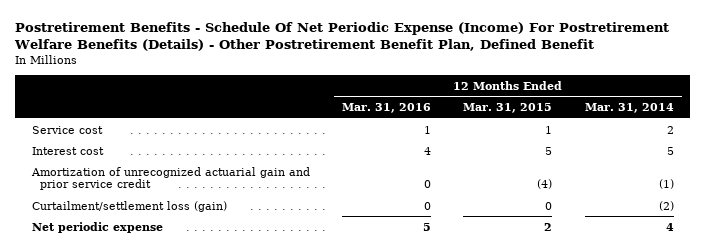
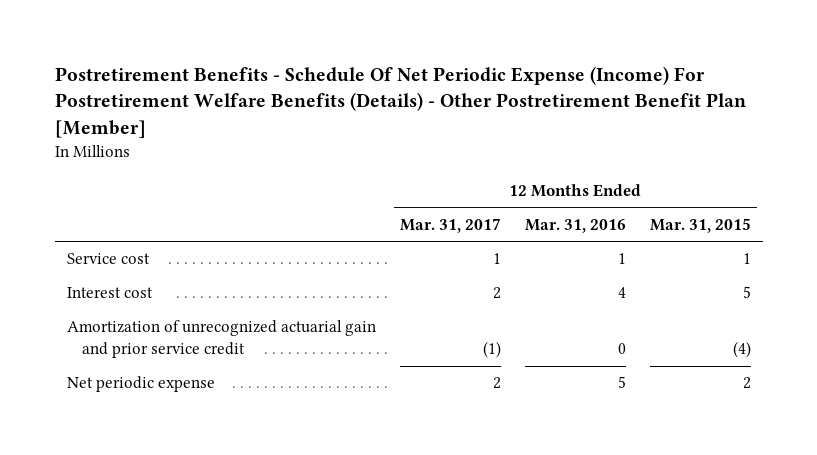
[14,22,670,52] Postretirement Benefits - Schedule Of Net Periodic Expense (Income) For Postretirement Welfare Benefits (Details) - Other Postretirement Benefit Plan, Defined Benefit -> [54,65,746,138] Postretirement Benefits - Schedule Of Net Periodic Expense (Income) For Postretirement Welfare Benefits (Details) - Other Postretirement Benefit Plan [Member]
[584,103,674,114] Mar. 31, 2014 -> none
none -> [399,217,501,233] Mar. 31, 2017
[31,200,227,212] Curtailment/settlement loss (gain) -> none

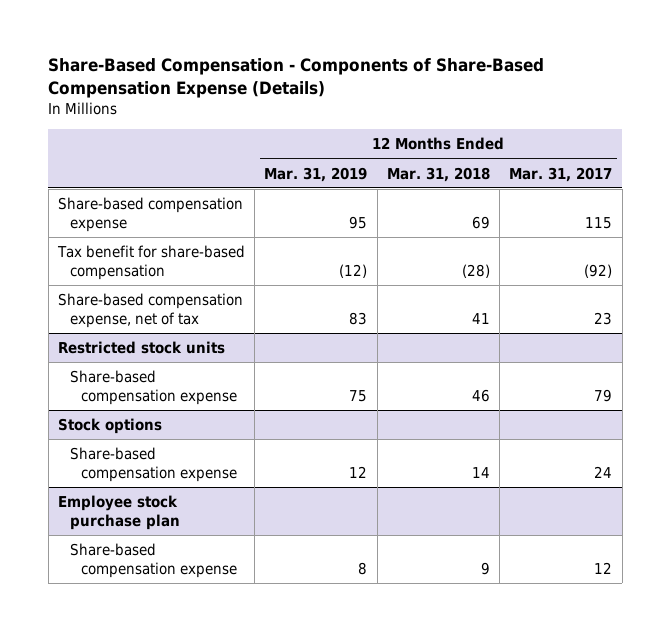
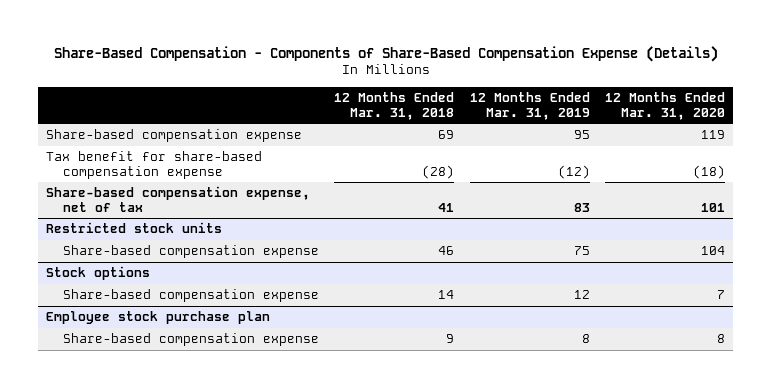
[509,166,613,182] Mar. 31, 2017 -> none
none -> [605,91,726,120] 12 Months Ended Mar. 31, 2020
[56,245,245,281] Tax benefit for share-based compensation -> [46,151,263,179] Tax benefit for share-based compensation expense

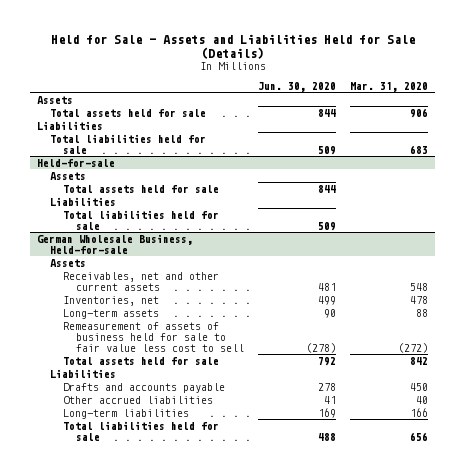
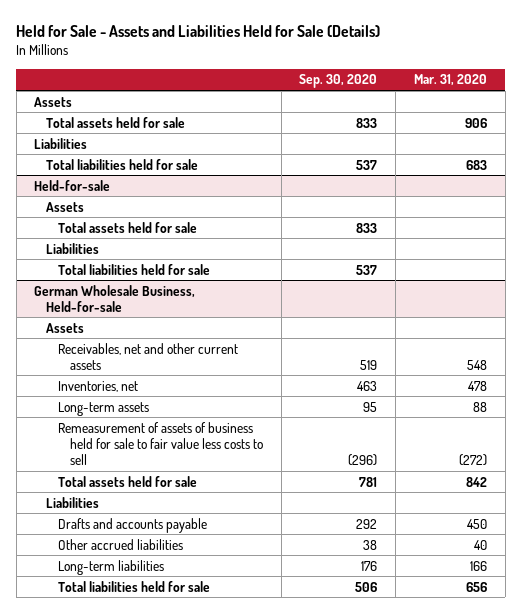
[257,81,336,92] Jun. 30, 2020 -> none
none -> [299,74,378,89] Sep. 30, 2020
[62,321,244,352] Remeasurement of assets of business held for sale to fair value less cost to sell -> [57,421,263,465] Remeasurement of assets of business held for sale to fair value less costs to sell

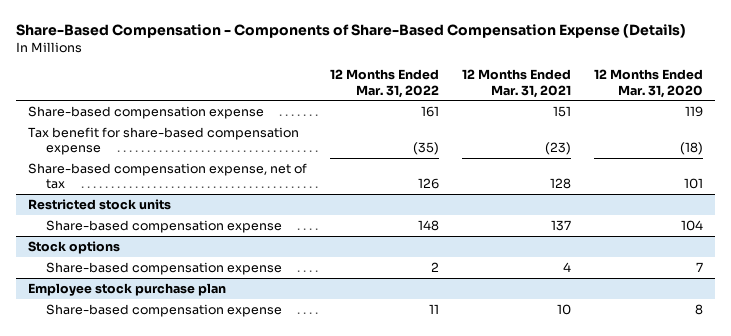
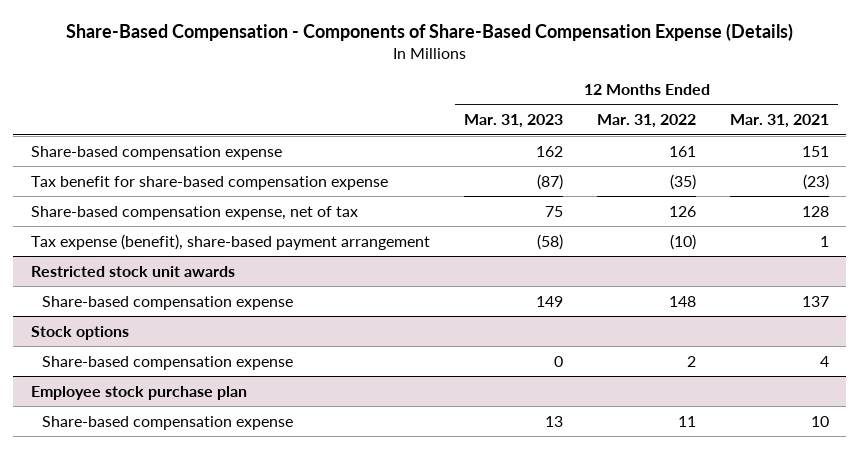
[594,69,704,98] 12 Months Ended Mar. 31, 2020 -> none
none -> [463,114,563,129] Mar. 31, 2023
none -> [30,233,430,250] Tax expense (benefit), share-based payment arrangement
[27,198,171,210] Restricted stock units -> [30,265,235,277] Restricted stock unit awards

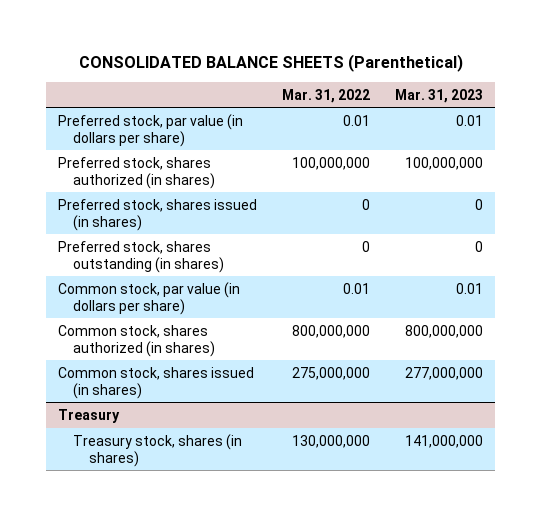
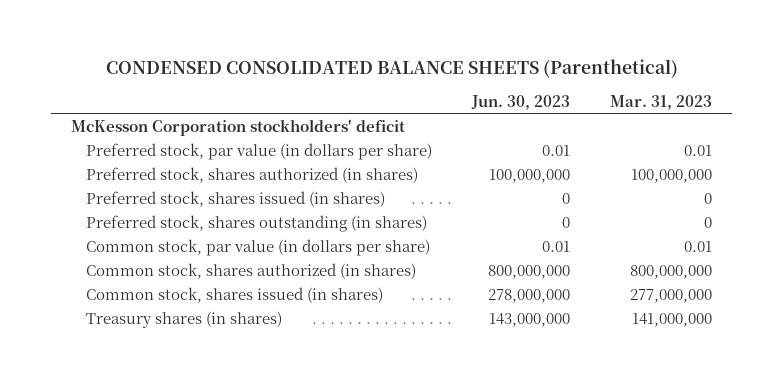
[78,53,463,72] CONSOLIDATED BALANCE SHEETS (Parenthetical) -> [105,59,678,79] CONDENSED CONSOLIDATED BALANCE SHEETS (Parenthetical)
[282,88,371,103] Mar. 31, 2022 -> none
none -> [471,94,571,110] Jun. 30, 2023
none -> [70,118,405,136] McKesson Corporation stockholders' deficit
[58,408,121,423] Treasury -> none
[73,433,243,467] Treasury stock, shares (in shares) -> [86,310,283,328] Treasury shares (in shares)

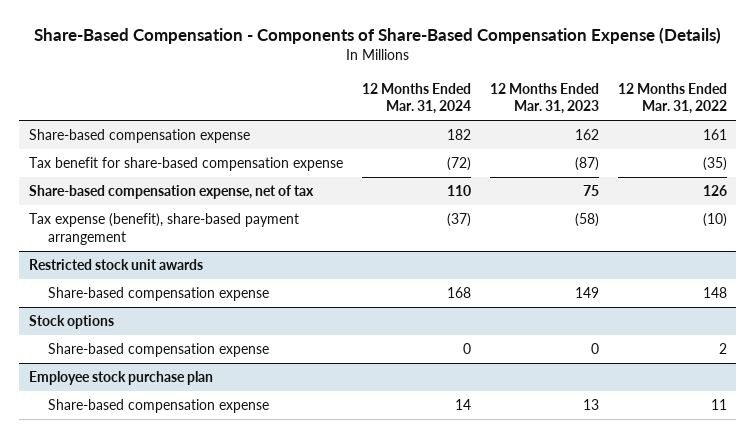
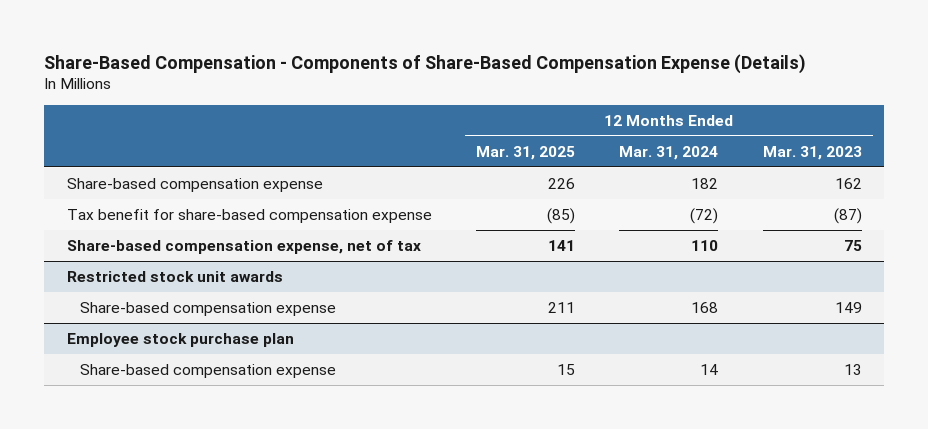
[617,82,727,115] 12 Months Ended Mar. 31, 2022 -> none
none -> [476,145,576,160] Mar. 31, 2025
[28,213,299,246] Tax expense (benefit), share-based payment arrangement -> none
[28,315,114,330] Stock options -> none
[47,343,269,358] Share-based compensation expense -> none

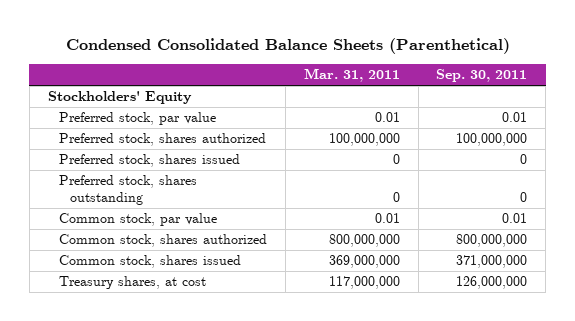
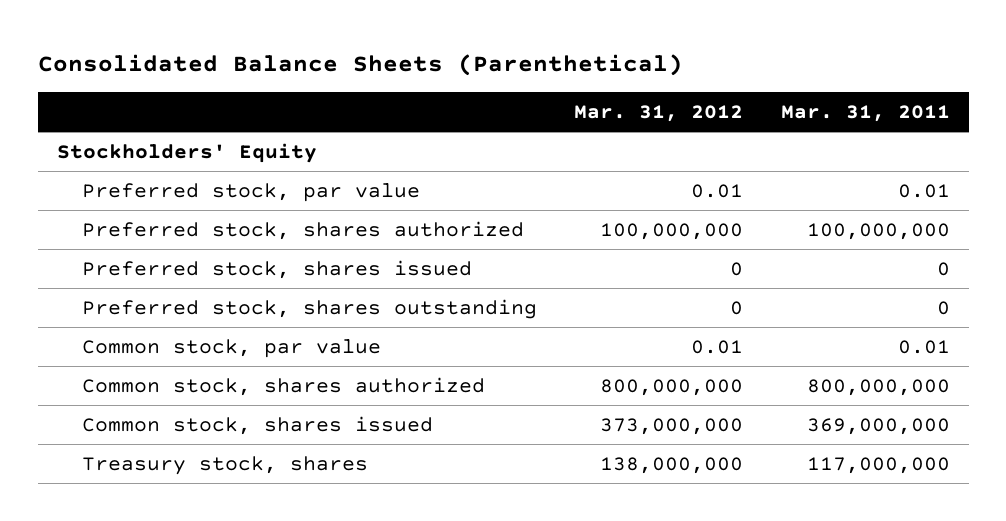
[65,38,510,55] Condensed Consolidated Balance Sheets (Parenthetical) -> [37,53,683,76] Consolidated Balance Sheets (Parenthetical)
[436,69,528,83] Sep. 30, 2011 -> none
none -> [574,105,744,123] Mar. 31, 2012
[58,276,206,290] Treasury shares, at cost -> [81,455,368,475] Treasury stock, shares

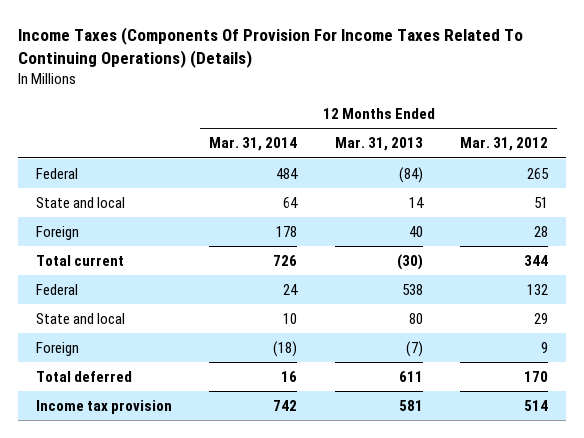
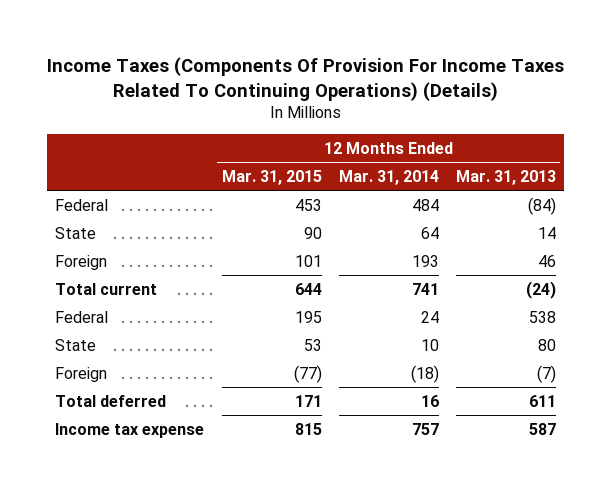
[459,137,548,152] Mar. 31, 2012 -> none
none -> [221,170,322,186] Mar. 31, 2015
[36,196,126,208] State and local -> [55,226,97,239] State
[276,225,298,237] 178 -> [411,254,439,267] 193
[408,225,423,237] 40 -> [537,254,556,267] 46
[273,254,298,266] 726 -> [411,282,439,295] 741
[396,253,423,270] (30) -> [525,280,556,299] (24)
[36,312,126,324] State and local -> [55,338,97,351] State
[36,399,173,414] Income tax provision -> [55,422,205,438] Income tax expense
[273,399,298,411] 742 -> [411,422,439,435] 757
[398,399,423,411] 581 -> [528,422,556,435] 587

